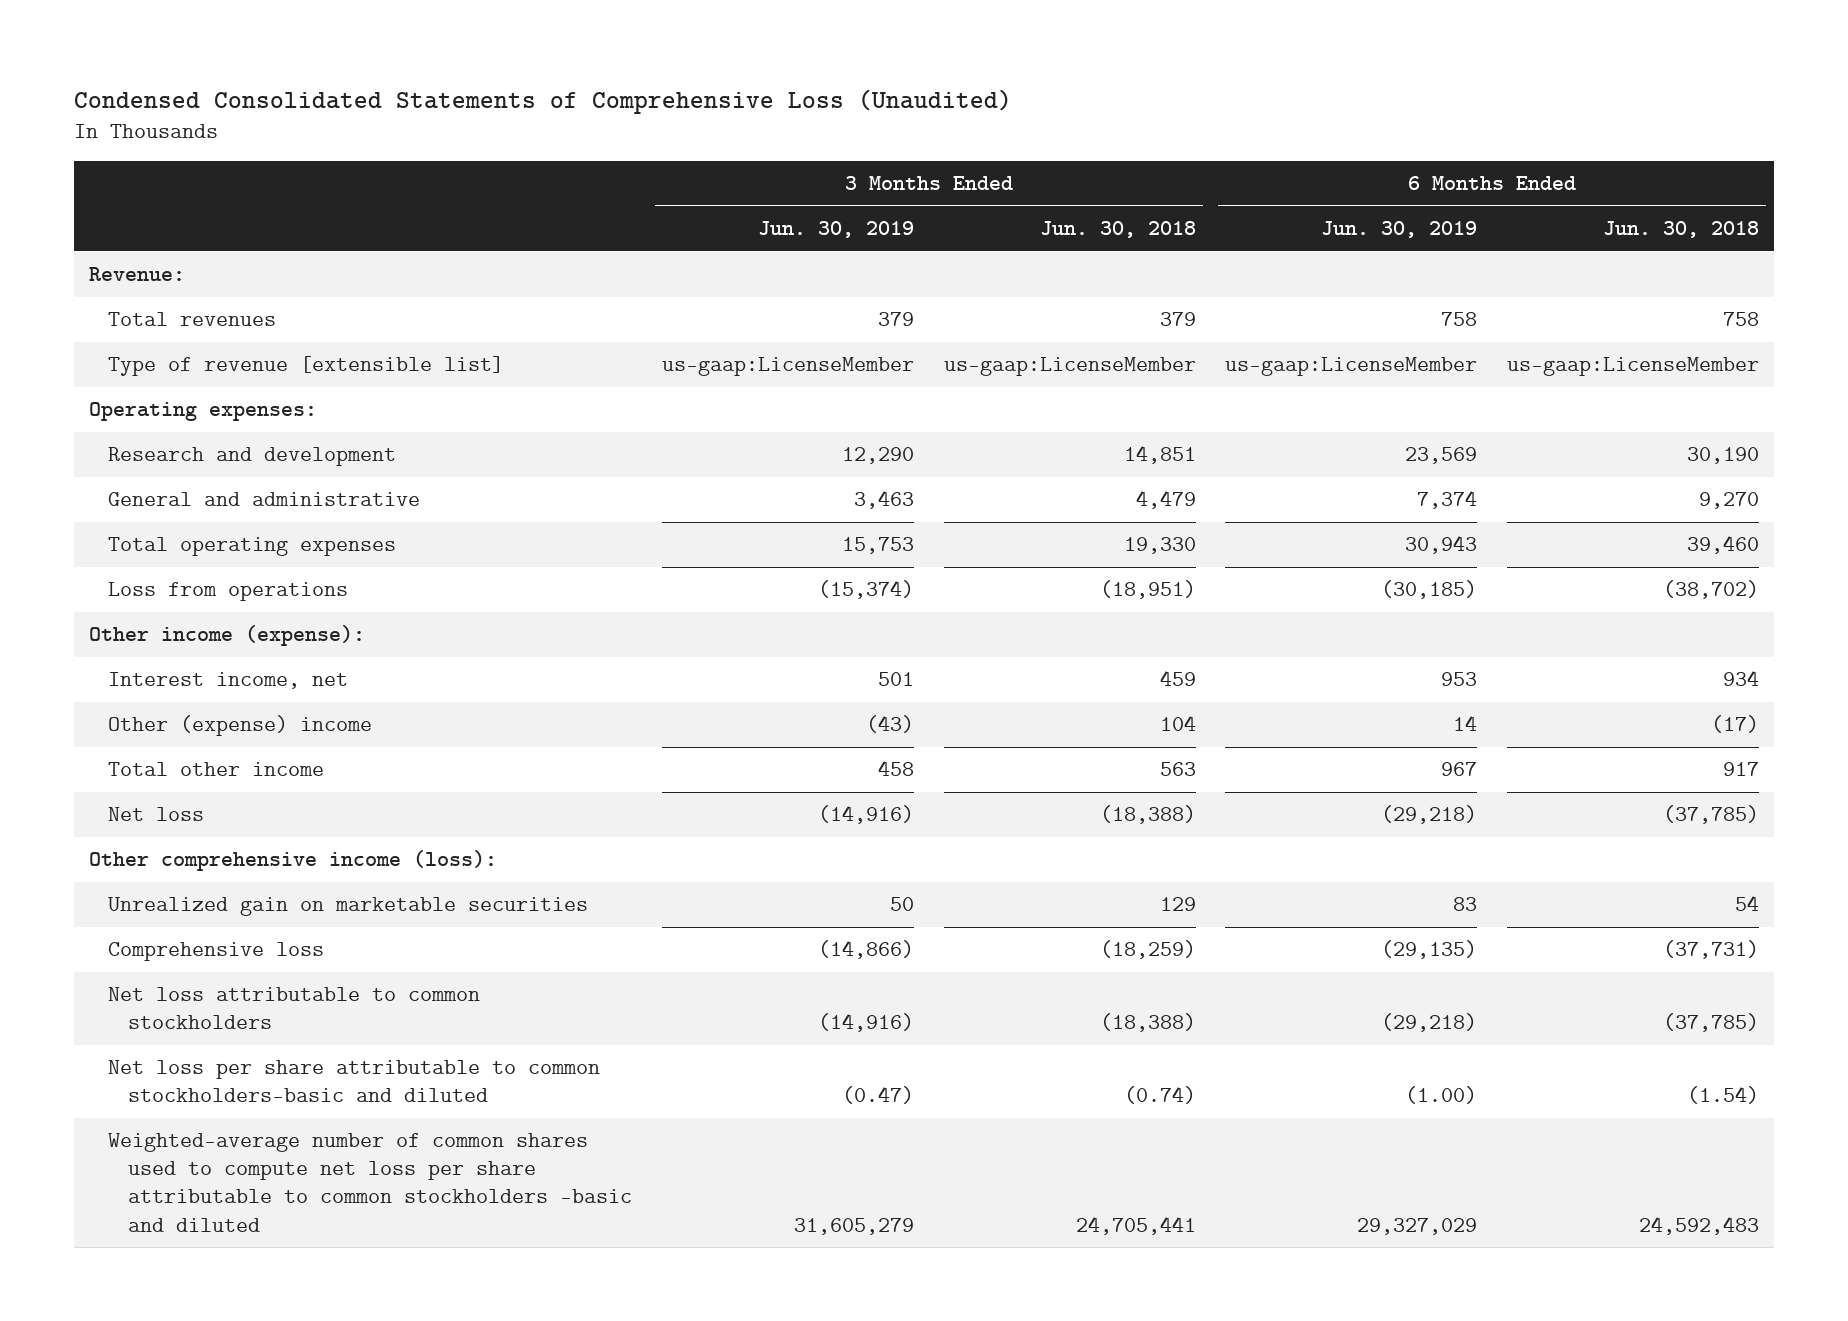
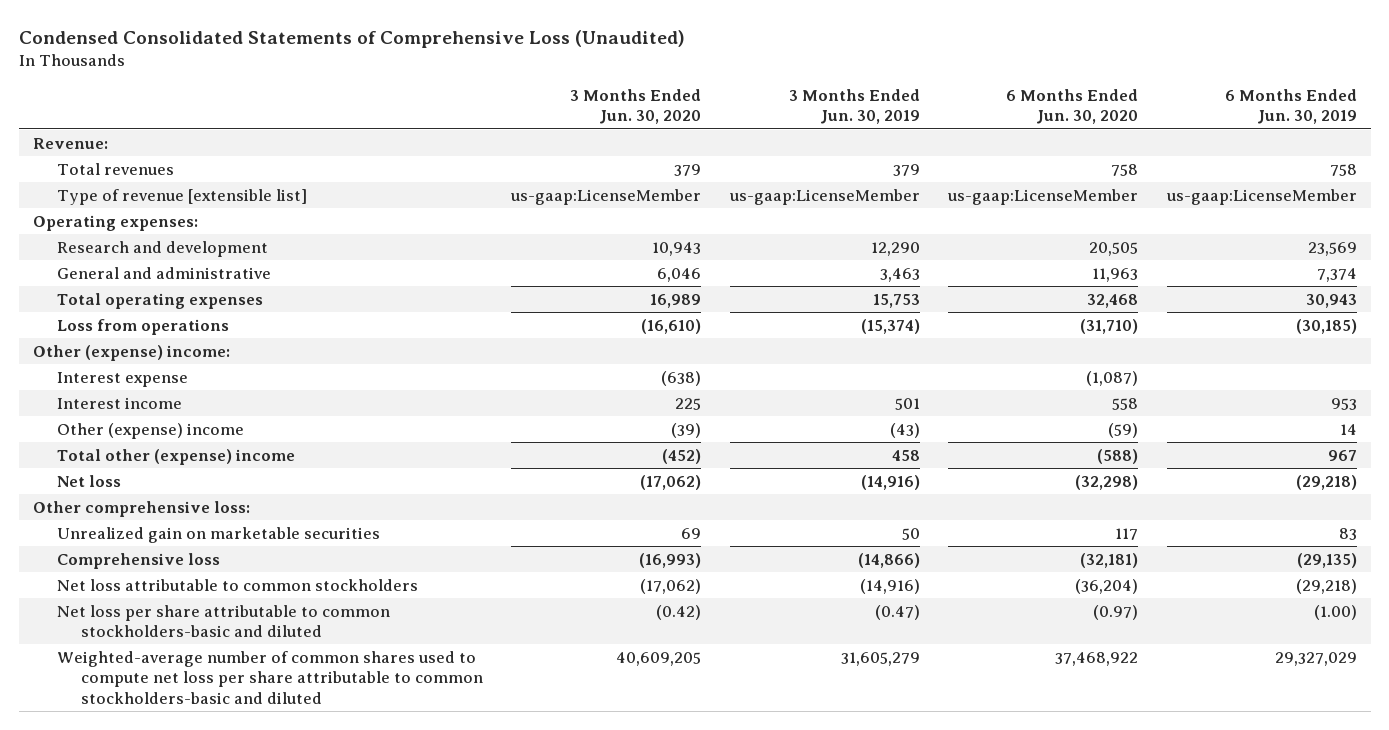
[1039,220,1196,238] Jun. 30, 2018 -> none
[1602,220,1759,238] Jun. 30, 2018 -> none
none -> [570,89,702,125] 3 Months Ended Jun. 30, 2020
none -> [1006,89,1139,125] 6 Months Ended Jun. 30, 2020
[88,625,365,647] Other income (expense): -> [32,344,230,361] Other (expense) income:
none -> [56,371,188,387] Interest expense
[108,672,349,690] Interest income, net -> [56,396,182,409] Interest income
[108,762,325,777] Total other income -> [56,448,295,465] Total other (expense) income
[88,850,497,872] Other comprehensive income (loss): -> [32,500,250,517] Other comprehensive loss:
[108,1133,633,1232] Weighted-average number of common shares used to compute net loss per share attributable to common stockholders -basic and diluted -> [56,650,483,704] Weighted-average number of common shares used to compute net loss per share attributable to common stockholders-basic and diluted

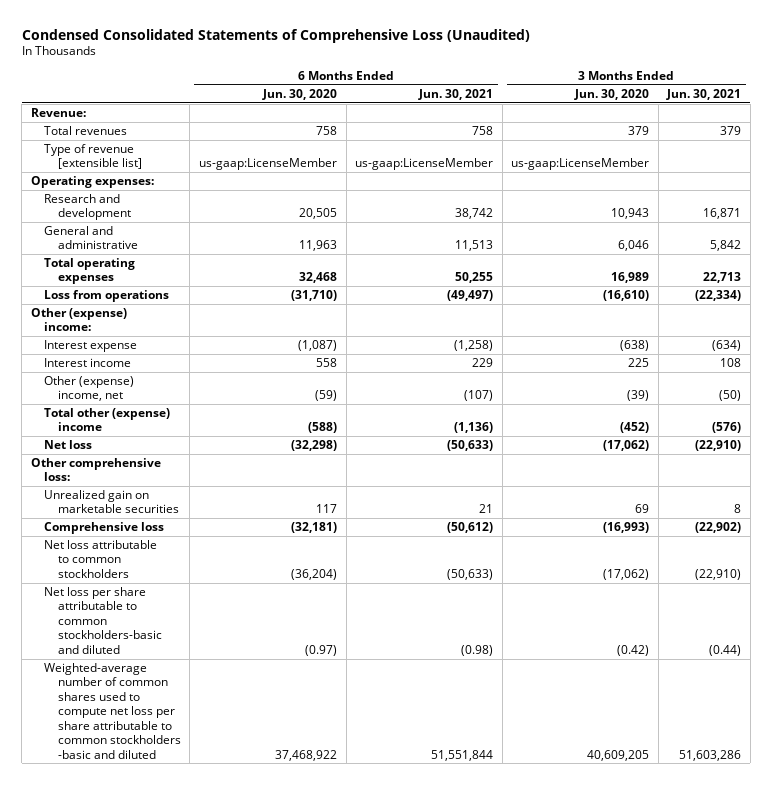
[788,89,920,125] 3 Months Ended Jun. 30, 2019 -> none
[1224,89,1357,125] 6 Months Ended Jun. 30, 2019 -> none
none -> [418,88,494,100] Jun. 30, 2021
none -> [666,88,742,100] Jun. 30, 2021
[56,422,244,439] Other (expense) income -> [44,376,135,402] Other (expense) income, net
[56,650,483,704] Weighted-average number of common shares used to compute net loss per share attributable to common stockholders-basic and diluted -> [44,663,181,759] Weighted-average number of common shares used to compute net loss per share attributable to common stockholders -basic and diluted

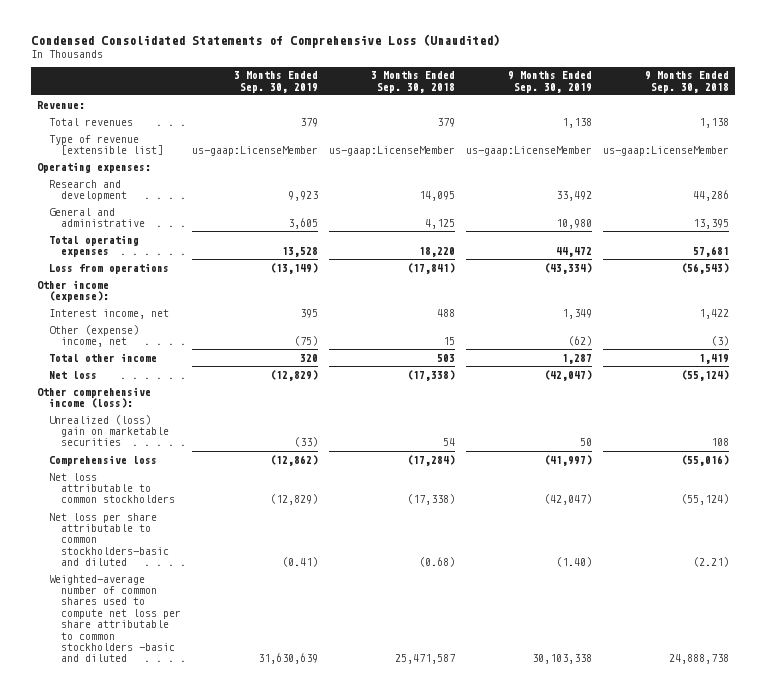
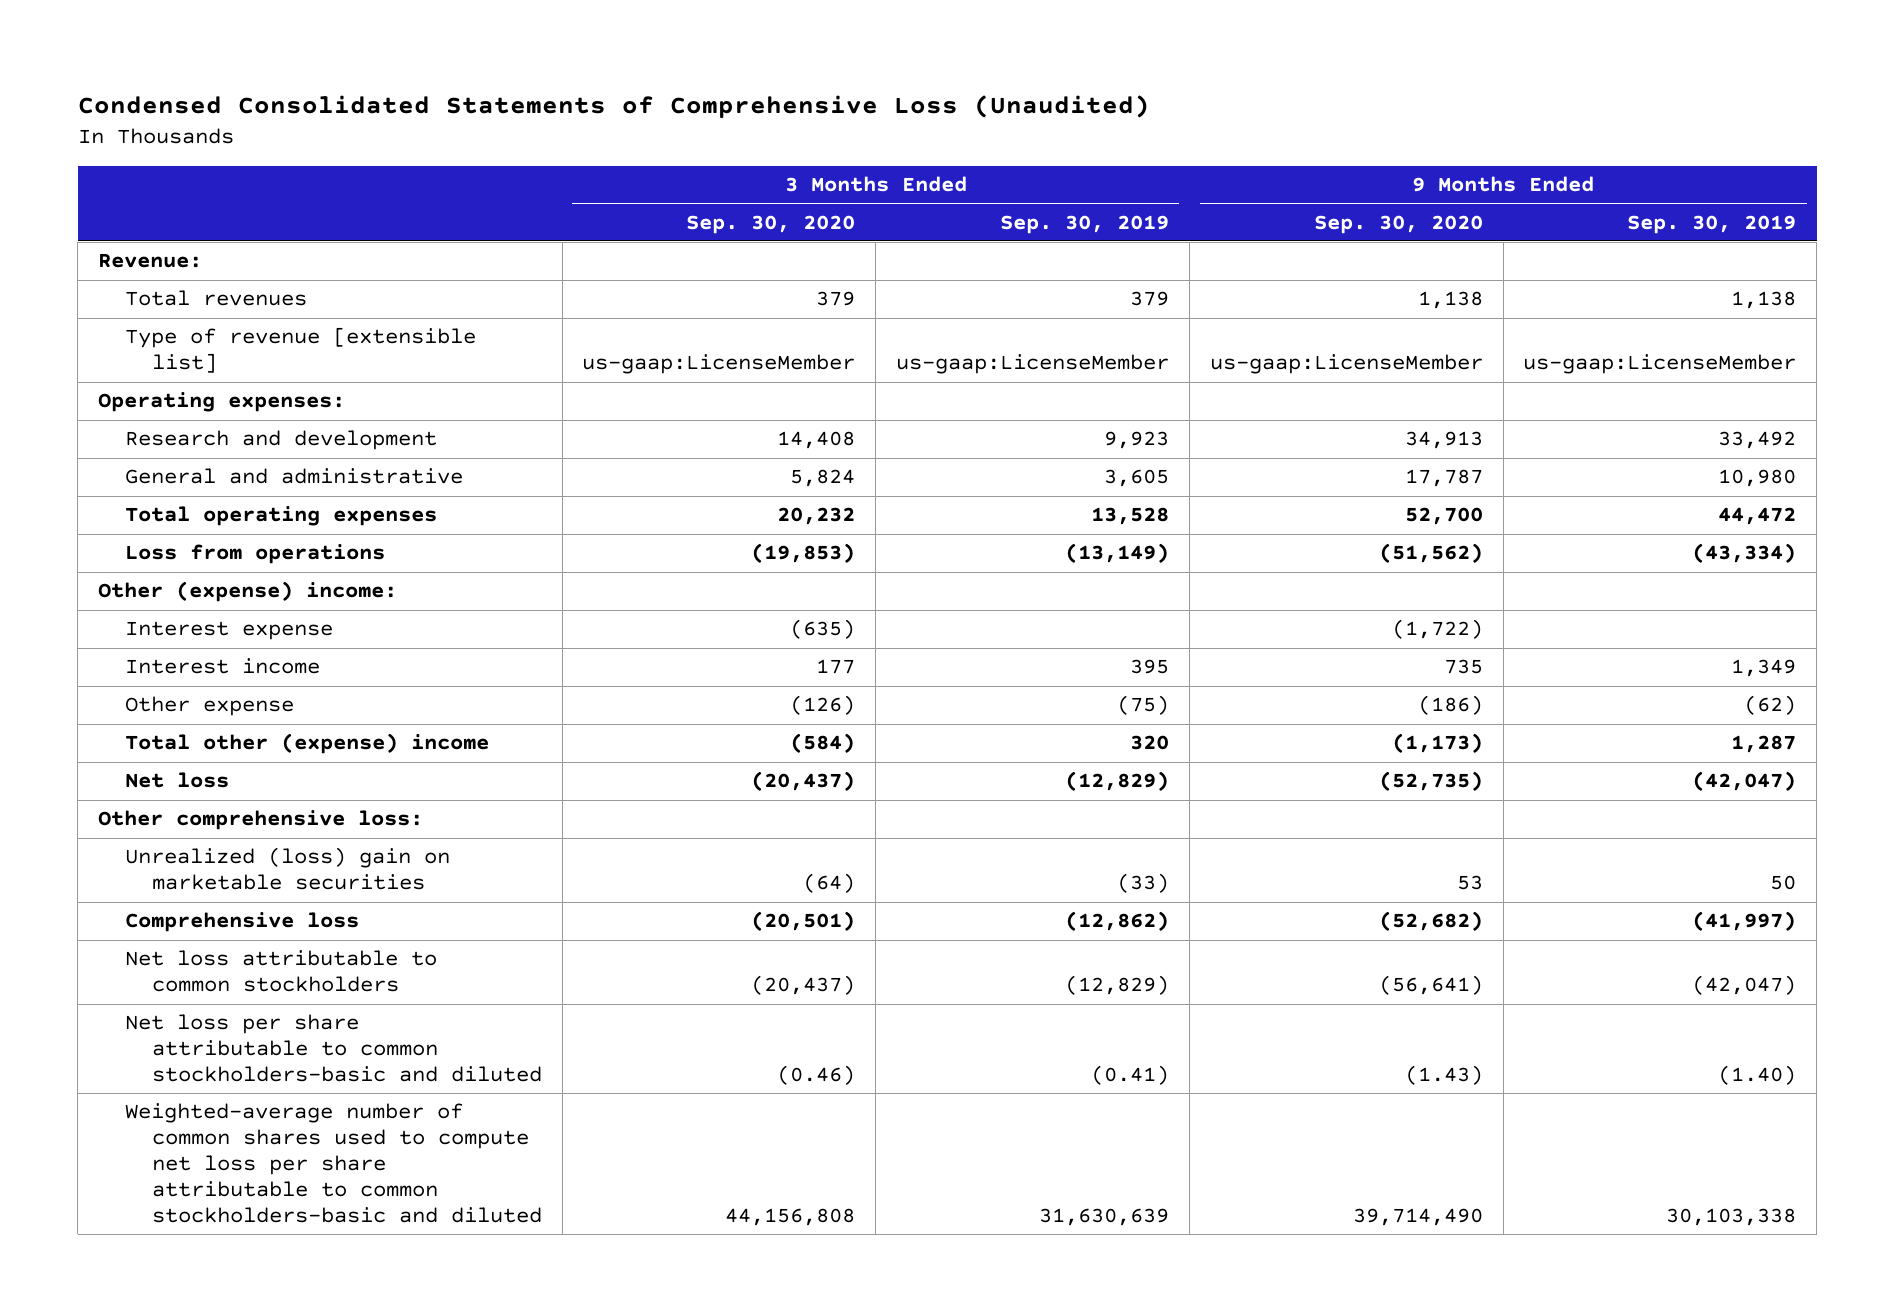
[370,71,455,93] 3 Months Ended Sep. 30, 2018 -> none
[644,71,729,93] 9 Months Ended Sep. 30, 2018 -> none
none -> [686,214,856,234] Sep. 30, 2020
none -> [1313,214,1483,234] Sep. 30, 2020
[36,279,109,302] Other income (expense): -> [98,581,398,603] Other (expense) income:
none -> [125,621,334,641] Interest expense
[48,308,169,319] Interest income, net -> [125,658,321,675] Interest income
[48,324,139,347] Other (expense) income, net -> [125,696,295,717] Other expense
[48,352,157,362] Total other income -> [125,733,490,755] Total other (expense) income
[36,386,151,408] Other comprehensive income (loss): -> [98,810,424,831] Other comprehensive loss:
[48,574,181,663] Weighted-average number of common shares used to compute net loss per share attributable to common stockholders -basic and diluted -> [125,1103,542,1224] Weighted-average number of common shares used to compute net loss per share attributable to common stockholders-basic and diluted

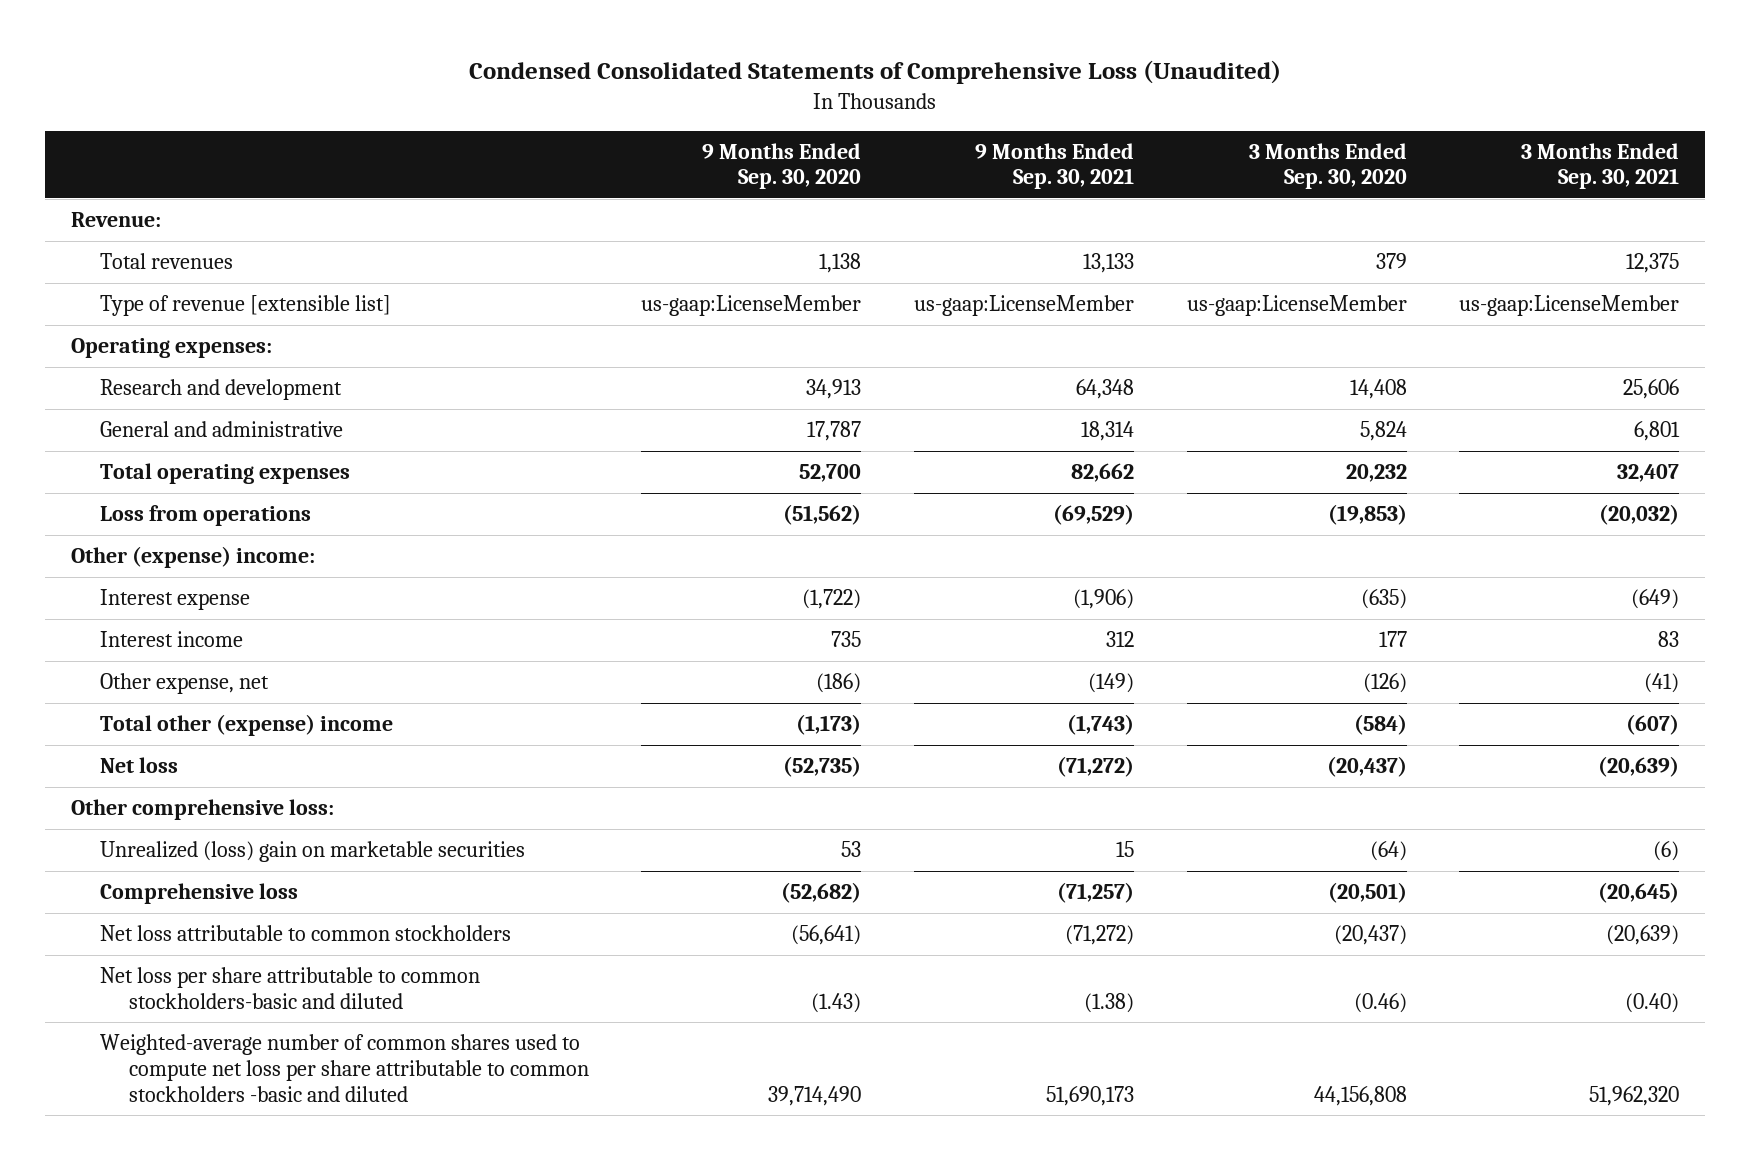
[1000,214,1170,234] Sep. 30, 2019 -> none
[1627,214,1797,234] Sep. 30, 2019 -> none
none -> [974,142,1134,190] 9 Months Ended Sep. 30, 2021
none -> [1521,142,1680,190] 3 Months Ended Sep. 30, 2021
[125,696,295,717] Other expense -> [99,673,269,695] Other expense, net
[125,1103,542,1224] Weighted-average number of common shares used to compute net loss per share attributable to common stockholders-basic and diluted -> [99,1034,589,1102] Weighted-average number of common shares used to compute net loss per share attributable to common stockholders -basic and diluted

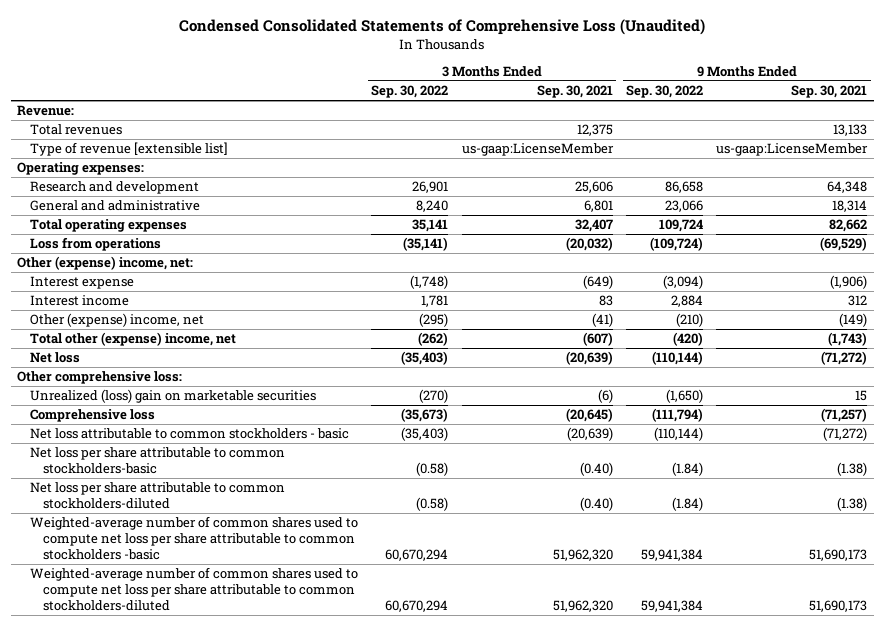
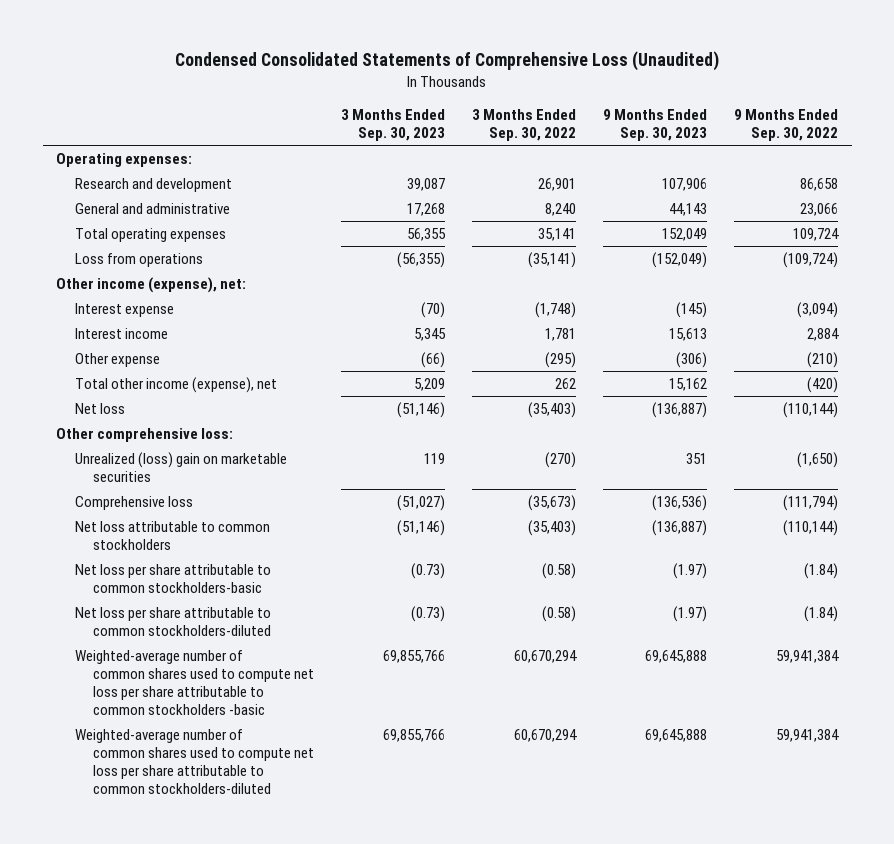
[536,85,613,99] Sep. 30, 2021 -> none
[791,85,868,99] Sep. 30, 2021 -> none
none -> [341,109,446,142] 3 Months Ended Sep. 30, 2023
none -> [603,109,708,142] 9 Months Ended Sep. 30, 2023
[17,105,75,117] Revenue: -> none
[30,124,123,136] Total revenues -> none
[30,142,229,157] Type of revenue [extensible list] -> none
[17,256,194,271] Other (expense) income, net: -> [56,277,247,294] Other income (expense), net:
[30,313,205,328] Other (expense) income, net -> [74,353,160,368] Other expense
[30,332,237,347] Total other (expense) income, net -> [74,377,277,394] Total other income (expense), net
[418,332,449,347] (262) -> [555,378,577,390] 262
[30,428,350,440] Net loss attributable to common stockholders - basic -> [74,521,270,551] Net loss attributable to common stockholders

